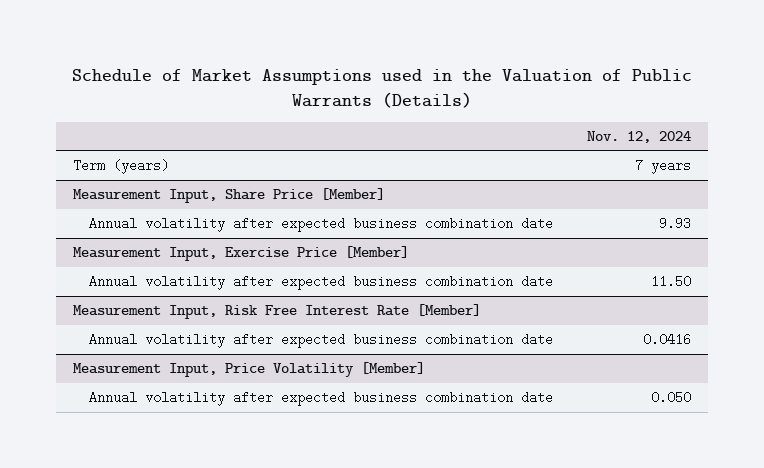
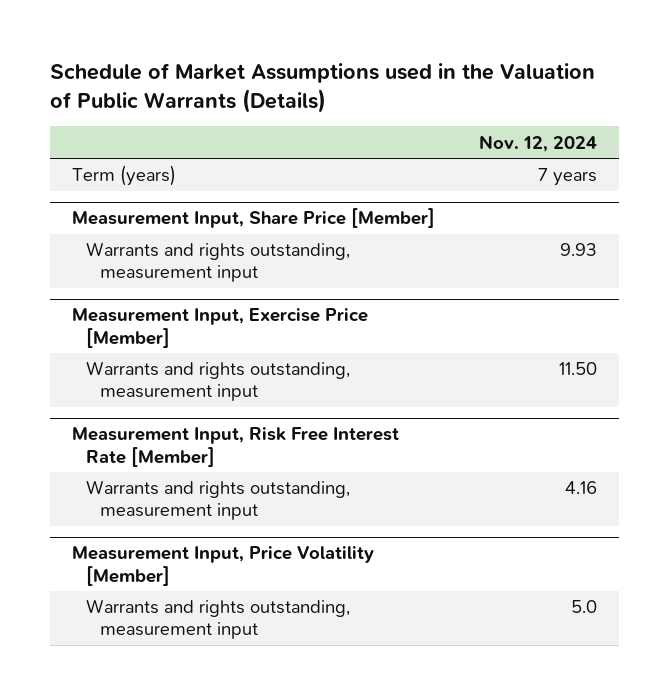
[88,217,553,233] Annual volatility after expected business combination date -> [85,242,350,283] Warrants and rights outstanding, measurement input
[88,275,553,291] Annual volatility after expected business combination date -> [85,361,350,402] Warrants and rights outstanding, measurement input
[88,333,553,349] Annual volatility after expected business combination date -> none
none -> [85,480,350,521] Warrants and rights outstanding, measurement input
[88,391,553,407] Annual volatility after expected business combination date -> none
none -> [85,599,350,640] Warrants and rights outstanding, measurement input

